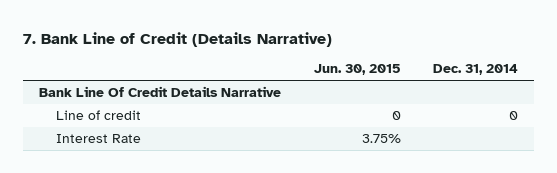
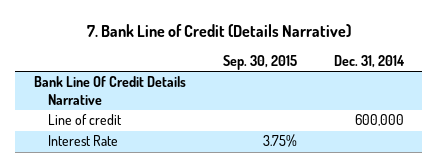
[313,64,401,76] Jun. 30, 2015 -> none
none -> [222,54,297,70] Sep. 30, 2015
[508,110,518,120] 0 -> [354,114,404,127] 600,000

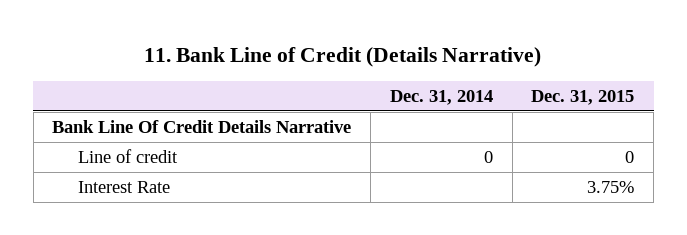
[86,23,351,37] 7. Bank Line of Credit (Details Narrative) -> [144,47,542,68] 11. Bank Line of Credit (Details Narrative)
[222,54,297,70] Sep. 30, 2015 -> none
none -> [531,89,635,105] Dec. 31, 2015
[354,114,404,127] 600,000 -> [483,151,493,164] 0

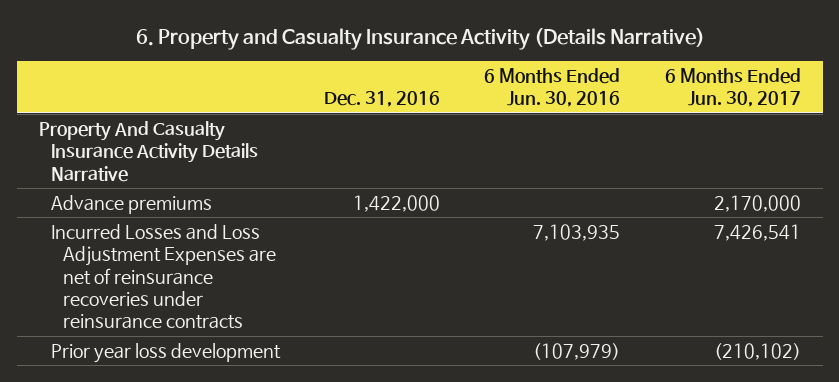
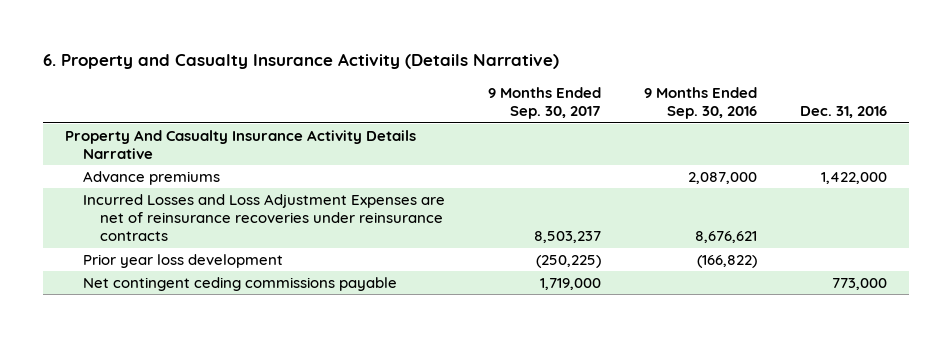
[484,67,621,108] 6 Months Ended Jun. 30, 2016 -> none
[664,67,801,108] 6 Months Ended Jun. 30, 2017 -> none
none -> [487,87,601,120] 9 Months Ended Sep. 30, 2017
none -> [644,87,758,120] 9 Months Ended Sep. 30, 2016
none -> [82,276,397,291] Net contingent ceding commissions payable

